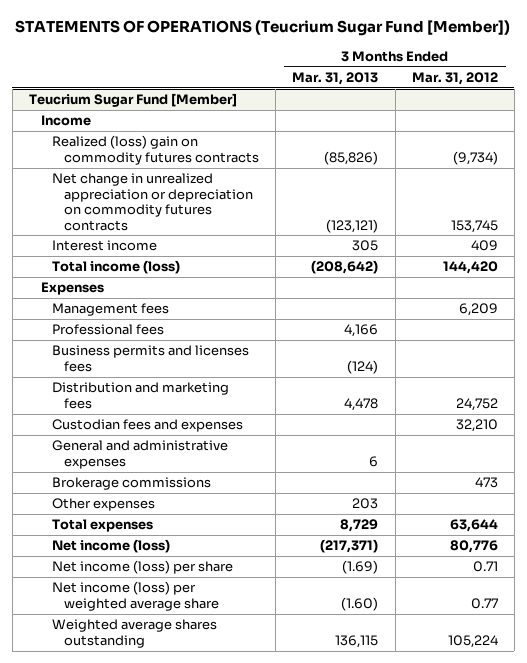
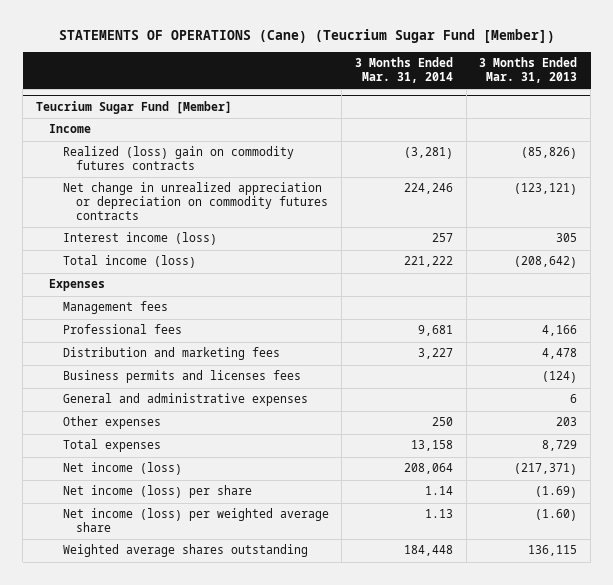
[15,20,511,37] STATEMENTS OF OPERATIONS (Teucrium Sugar Fund [Member]) -> [58,29,555,44] STATEMENTS OF OPERATIONS (Cane) (Teucrium Sugar Fund [Member])
[411,71,498,85] Mar. 31, 2012 -> none
none -> [355,57,454,83] 3 Months Ended Mar. 31, 2014
[52,240,158,252] Interest income -> [62,232,217,246] Interest income (loss)
[52,419,244,433] Custodian fees and expenses -> none
[52,345,250,372] Business permits and licenses fees -> [62,370,301,384] Business permits and licenses fees
[52,477,212,491] Brokerage commissions -> none

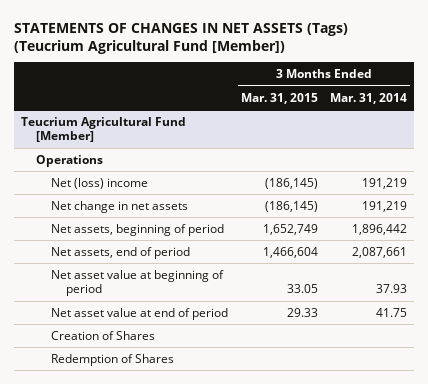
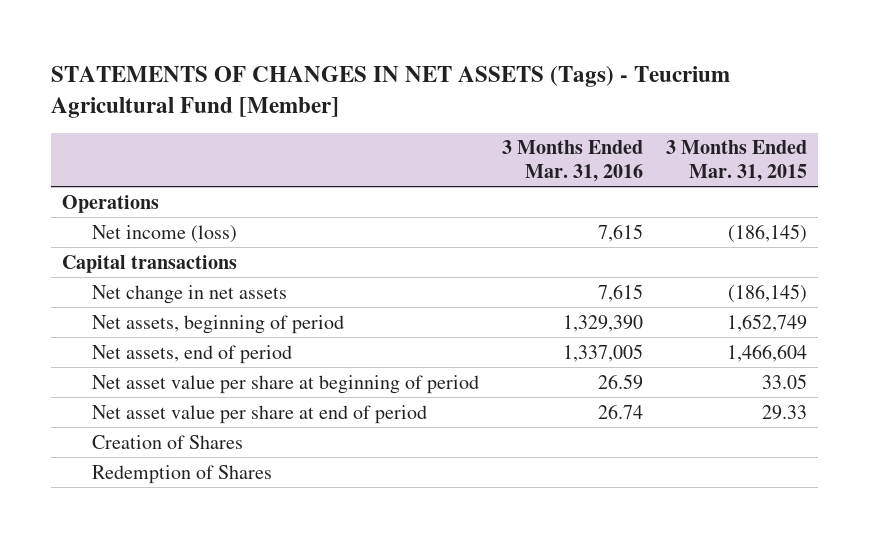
[14,22,349,54] STATEMENTS OF CHANGES IN NET ASSETS (Tags) (Teucrium Agricultural Fund [Member]) -> [50,65,730,118] STATEMENTS OF CHANGES IN NET ASSETS (Tags) - Teucrium Agricultural Fund [Member]
[330,92,408,104] Mar. 31, 2014 -> none
none -> [501,140,643,182] 3 Months Ended Mar. 31, 2016
[20,116,186,143] Teucrium Agricultural Fund [Member] -> none
[51,177,149,189] Net (loss) income -> [91,224,237,243] Net income (loss)
none -> [62,254,238,273] Capital transactions
[51,269,225,297] Net asset value at beginning of period -> [91,374,479,394] Net asset value per share at beginning of period
[51,307,229,320] Net asset value at end of period -> [91,404,427,424] Net asset value per share at end of period

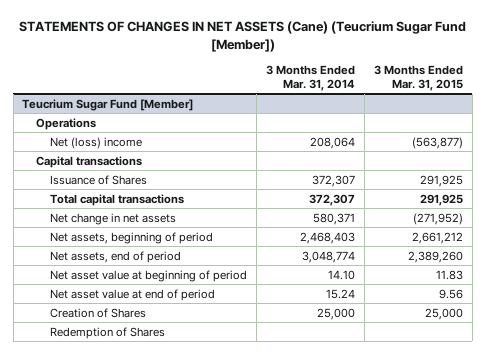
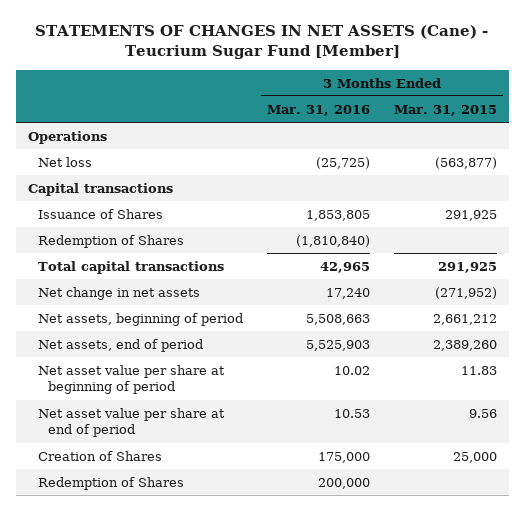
[18,20,466,52] STATEMENTS OF CHANGES IN NET ASSETS (Cane) (Teucrium Sugar Fund [Member]) -> [35,25,489,60] STATEMENTS OF CHANGES IN NET ASSETS (Cane) - Teucrium Sugar Fund [Member]
[265,64,355,91] 3 Months Ended Mar. 31, 2014 -> none
none -> [266,105,370,117] Mar. 31, 2016
[22,98,194,111] Teucrium Sugar Fund [Member] -> none
[50,136,143,149] Net (loss) income -> [37,157,92,168] Net loss
none -> [37,235,184,249] Redemption of Shares
[50,269,248,282] Net asset value at beginning of period -> [37,365,225,395] Net asset value per share at beginning of period
[50,288,216,301] Net asset value at end of period -> [37,408,225,438] Net asset value per share at end of period

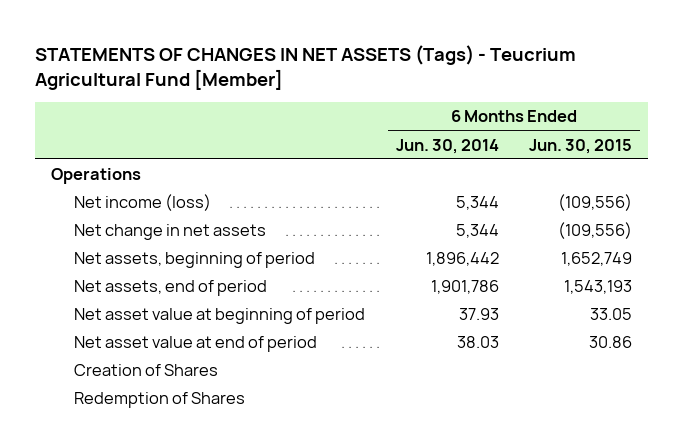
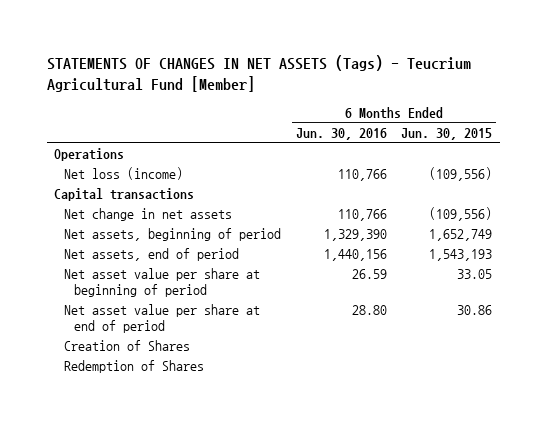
[395,138,499,154] Jun. 30, 2014 -> none
none -> [295,127,387,140] Jun. 30, 2016
[73,194,211,212] Net income (loss) -> [63,167,183,181] Net loss (income)
none -> [53,188,194,202] Capital transactions
[73,308,365,325] Net asset value at beginning of period -> [63,268,260,298] Net asset value per share at beginning of period
[73,336,317,353] Net asset value at end of period -> [63,304,260,334] Net asset value per share at end of period

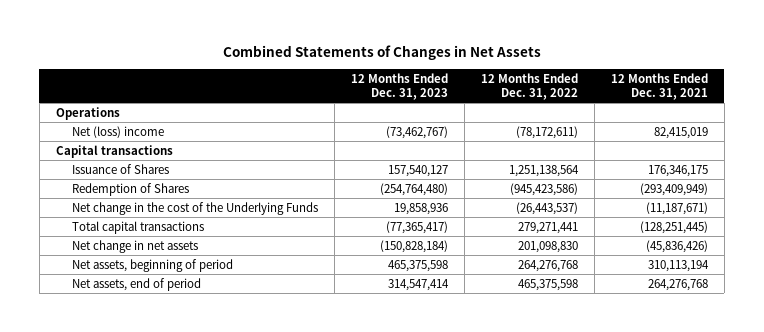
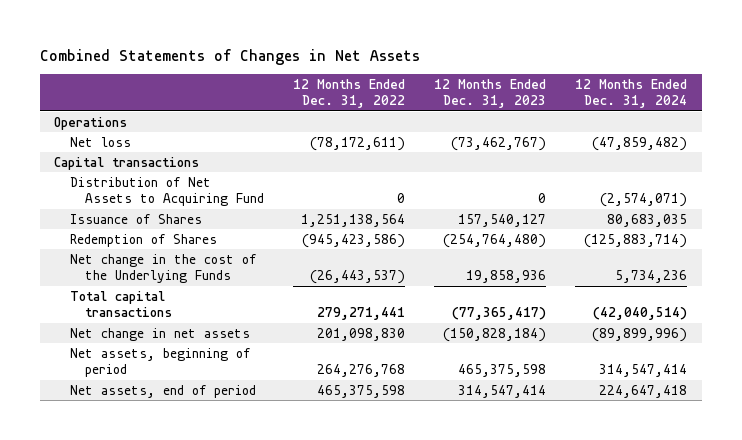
[611,72,709,101] 12 Months Ended Dec. 31, 2021 -> none
none -> [575,78,688,109] 12 Months Ended Dec. 31, 2024
[72,125,165,138] Net (loss) income -> [69,136,131,147] Net loss
none -> [69,176,265,207] Distribution of Net Assets to Acquiring Fund

